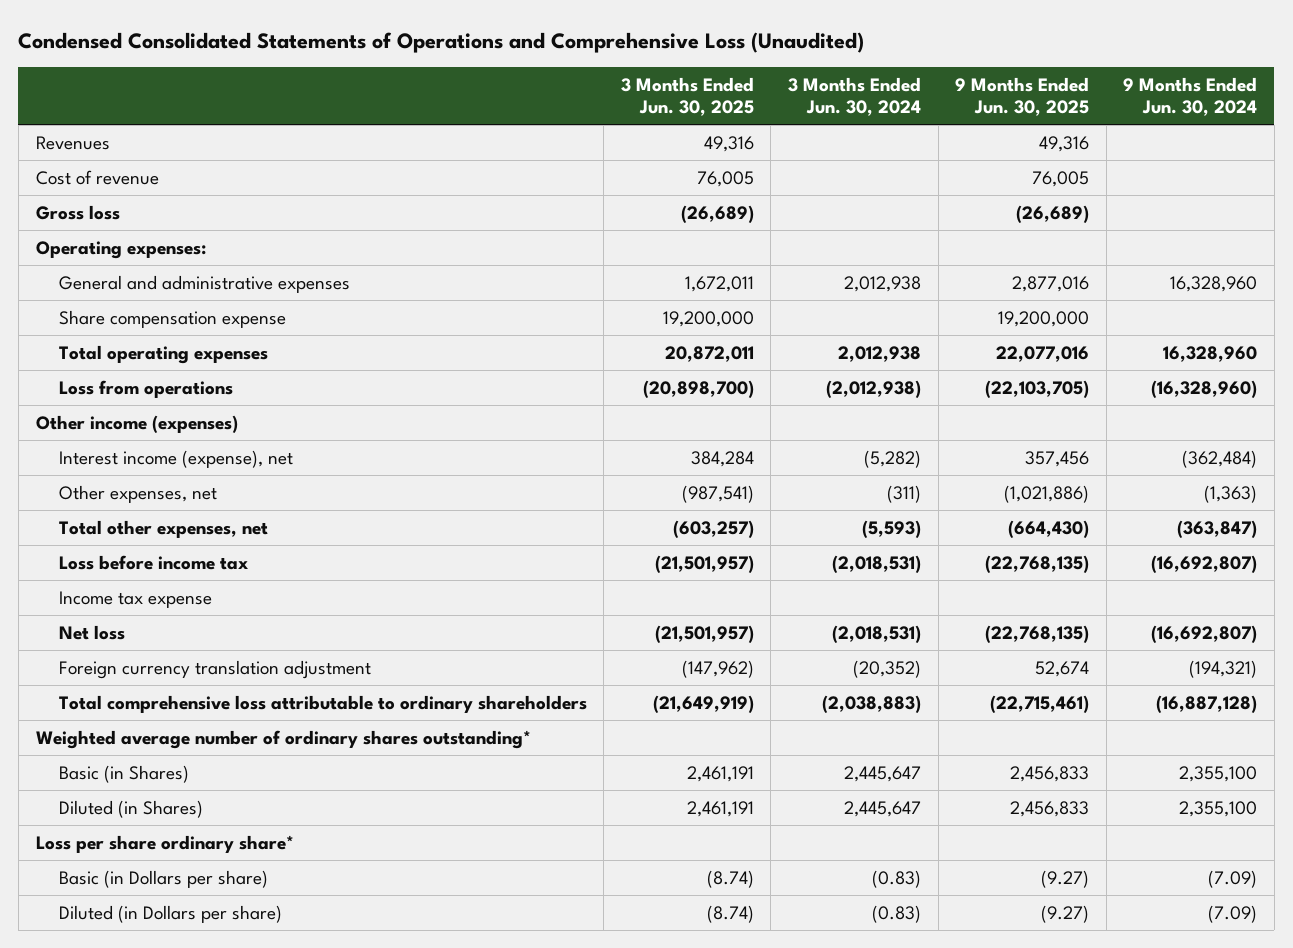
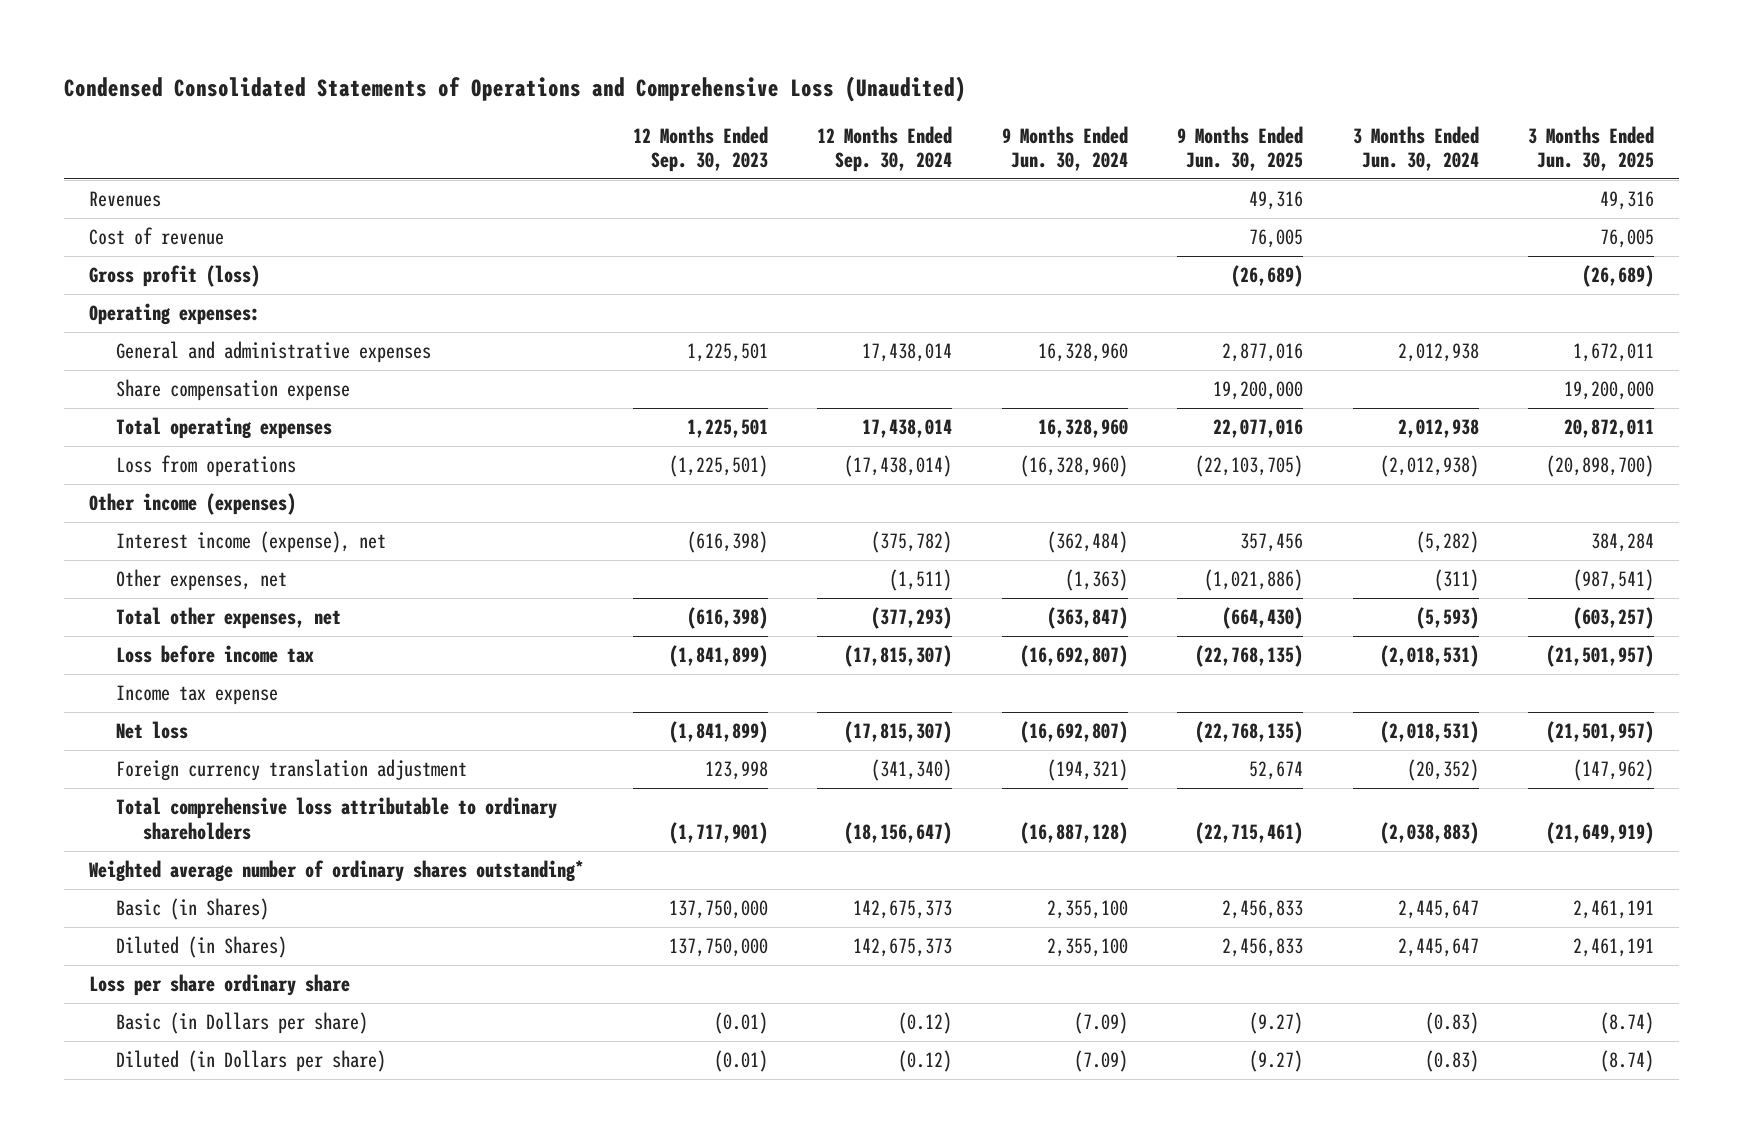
none -> [633,125,769,172] 12 Months Ended Sep. 30, 2023
none -> [817,125,953,172] 12 Months Ended Sep. 30, 2024
[35,204,120,220] Gross loss -> [88,265,260,288] Gross profit (loss)
[35,834,294,853] Loss per share ordinary share* -> [88,974,350,997] Loss per share ordinary share

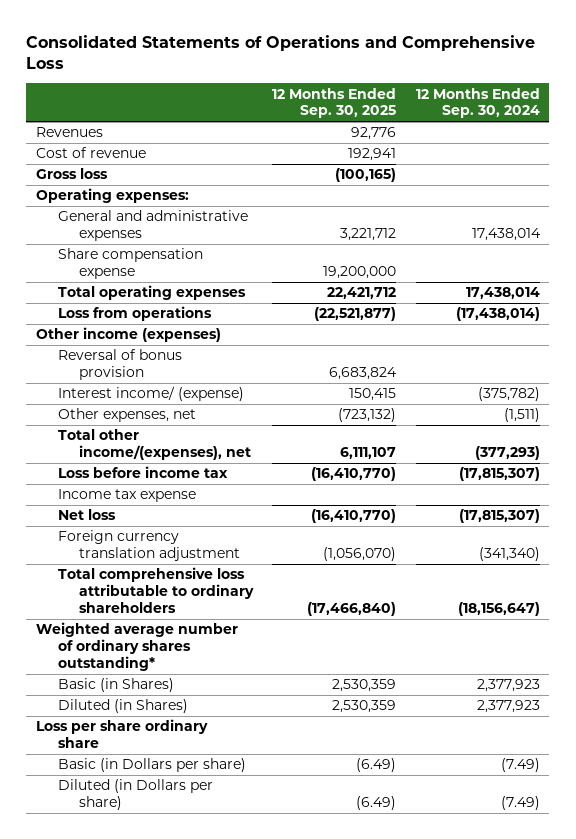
[63,75,966,102] Condensed Consolidated Statements of Operations and Comprehensive Loss (Unaudited) -> [26,34,536,70] Consolidated Statements of Operations and Comprehensive Loss
[633,125,769,172] 12 Months Ended Sep. 30, 2023 -> none
[1001,125,1128,171] 9 Months Ended Jun. 30, 2024 -> none
[1177,125,1304,171] 9 Months Ended Jun. 30, 2025 -> none
[1352,125,1479,171] 3 Months Ended Jun. 30, 2024 -> none
[1528,125,1655,171] 3 Months Ended Jun. 30, 2025 -> none
none -> [272,87,397,119] 12 Months Ended Sep. 30, 2025
[88,265,260,288] Gross profit (loss) -> [36,168,109,180] Gross loss
none -> [57,349,182,381] Reversal of bonus provision
[115,531,386,554] Interest income (expense), net -> [57,386,244,402] Interest income/ (expense)
[115,607,341,630] Total other expenses, net -> [57,429,252,461] Total other income/(expenses), net
[853,900,953,920] 142,675,373 -> [476,679,540,693] 2,377,923
[853,938,953,958] 142,675,373 -> [476,700,540,714] 2,377,923
[898,1012,953,1035] (0.12) -> [500,758,540,773] (7.49)
[898,1050,953,1073] (0.12) -> [500,796,540,811] (7.49)

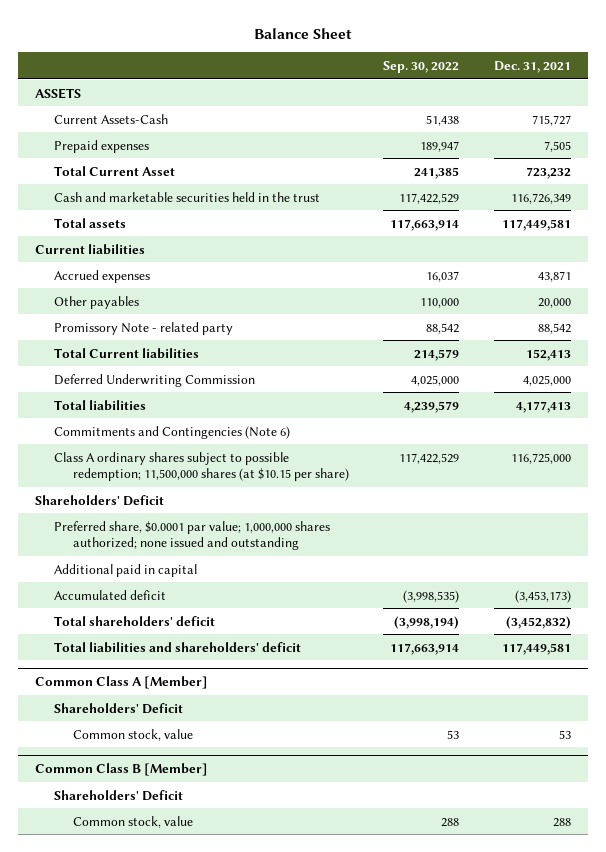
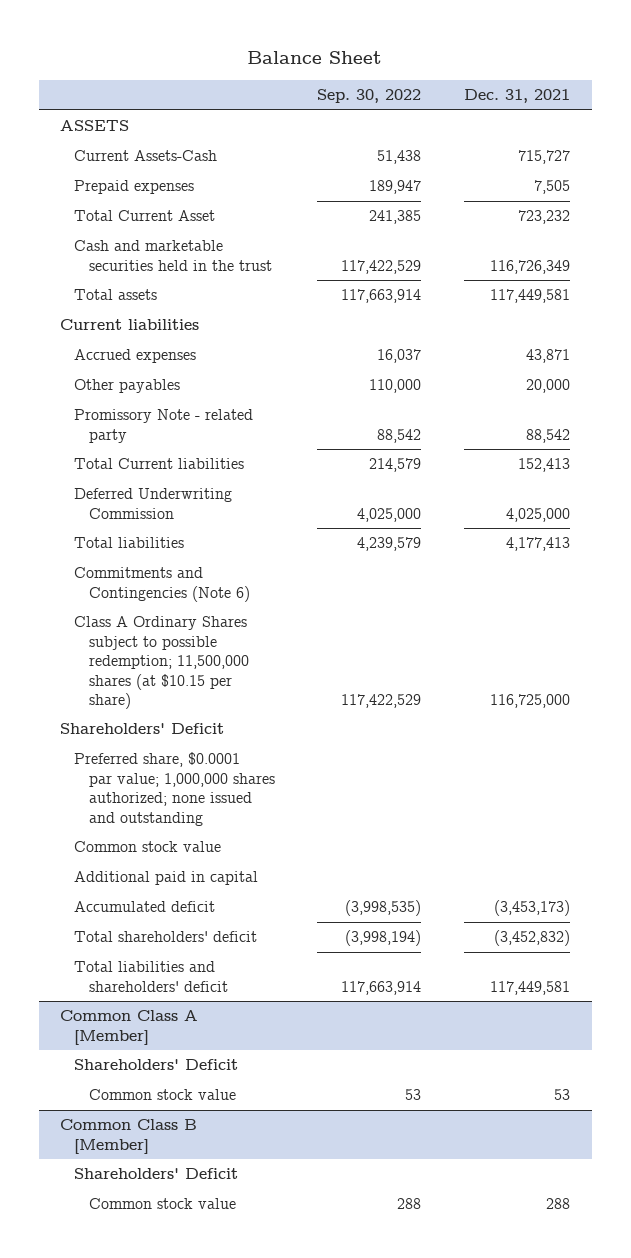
[54,451,350,481] Class A ordinary shares subject to possible redemption; 11,500,000 shares (at $10.15 per share) -> [74,616,249,709] Class A Ordinary Shares subject to possible redemption; 11,500,000 shares (at $10.15 per share)
none -> [74,841,222,853] Common stock value
[73,728,194,741] Common stock, value -> [88,1089,236,1101] Common stock value
[73,815,194,828] Common stock, value -> [88,1198,236,1210] Common stock value

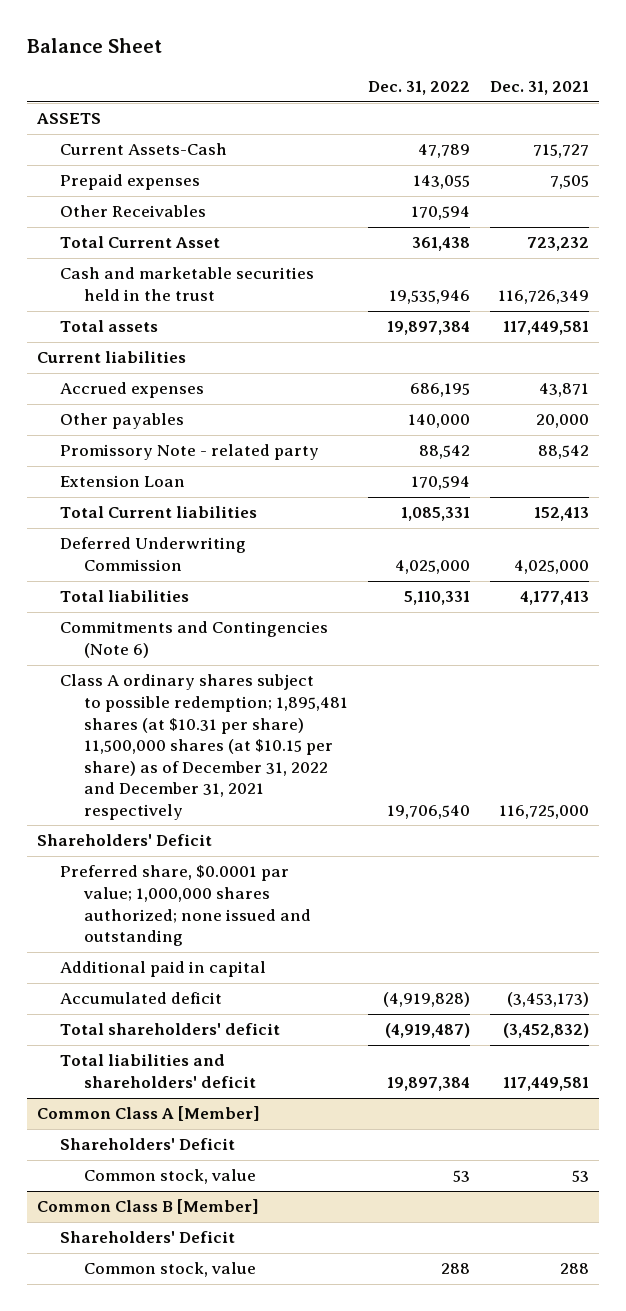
[317,89,422,104] Sep. 30, 2022 -> none
none -> [367,81,470,96] Dec. 31, 2022
none -> [60,205,207,218] Other Receivables
none -> [60,475,186,488] Extension Loan
[74,616,249,709] Class A Ordinary Shares subject to possible redemption; 11,500,000 shares (at $10.15 per share) -> [60,674,348,820] Class A ordinary shares subject to possible redemption; 1,895,481 shares (at $10.31 per share) 11,500,000 shares (at $10.15 per share) as of December 31, 2022 and December 31, 2021 respectively
[74,841,222,853] Common stock value -> none
[88,1089,236,1101] Common stock value -> [83,1169,256,1185] Common stock, value
[88,1198,236,1210] Common stock value -> [83,1262,256,1278] Common stock, value

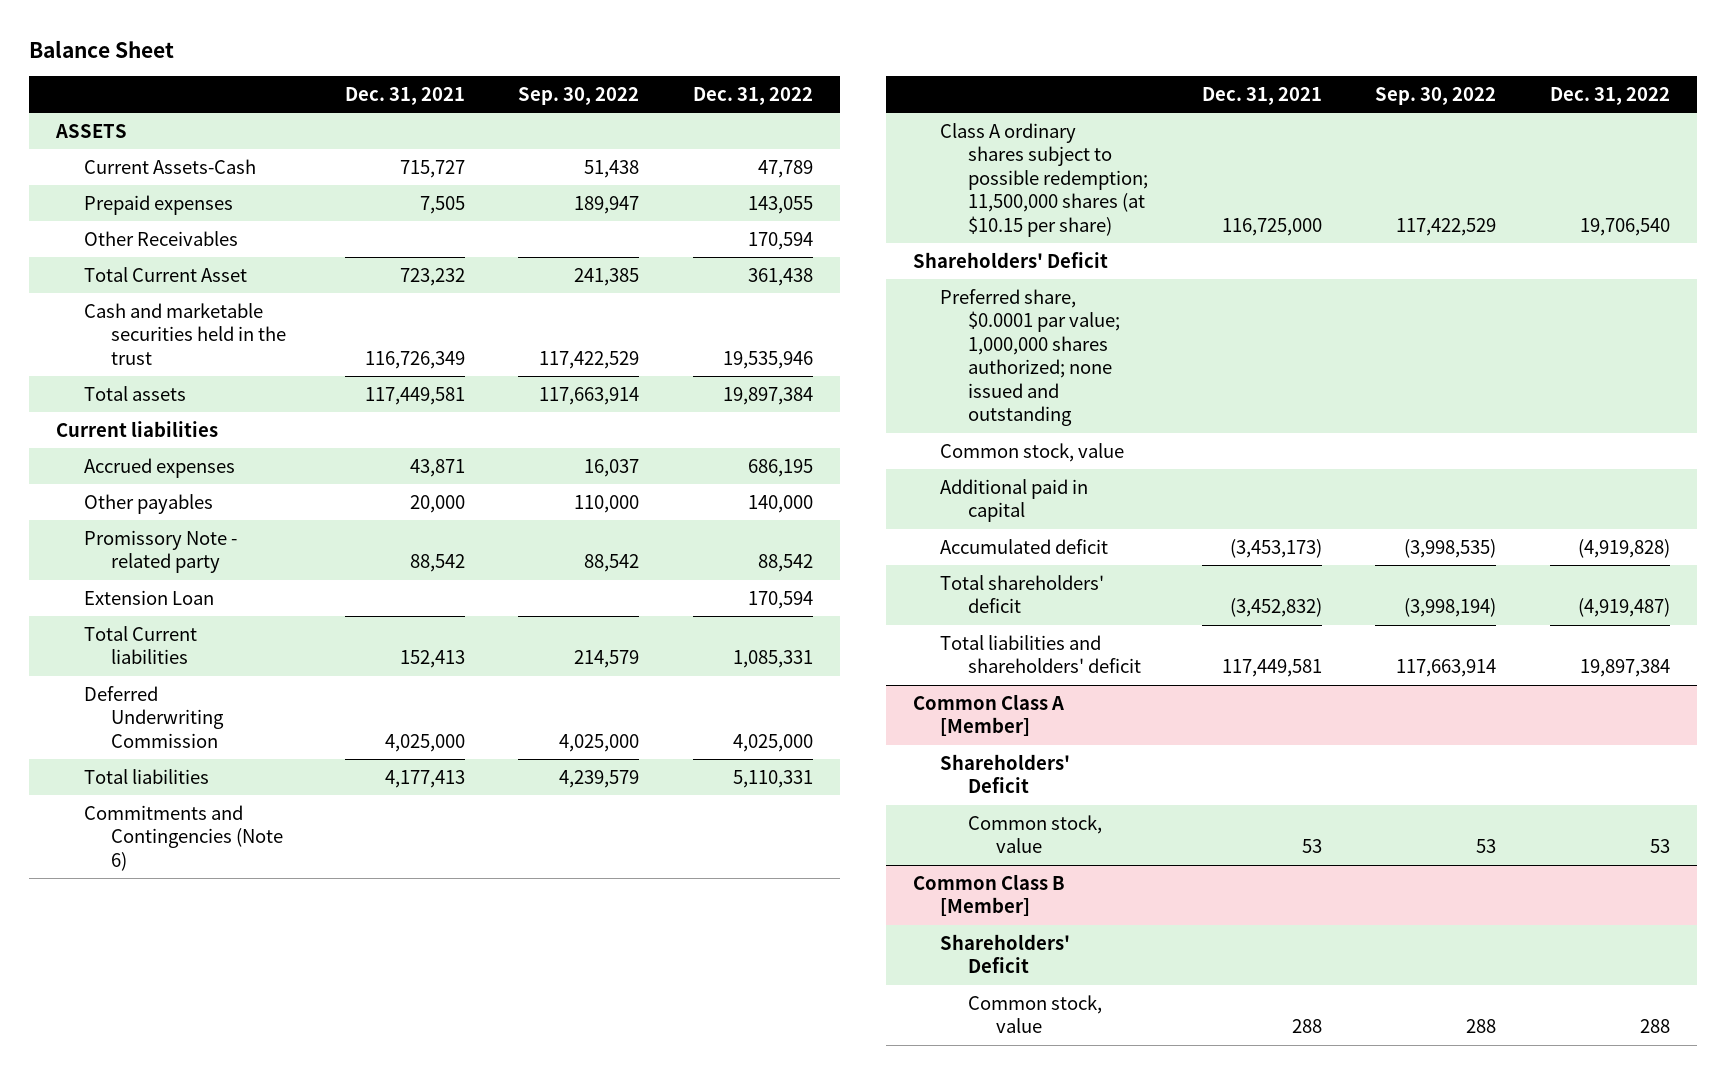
none -> [518,86,640,105] Sep. 30, 2022
[60,674,348,820] Class A ordinary shares subject to possible redemption; 1,895,481 shares (at $10.31 per share) 11,500,000 shares (at $10.15 per share) as of December 31, 2022 and December 31, 2021 respectively -> [940,122,1149,237] Class A ordinary shares subject to possible redemption; 11,500,000 shares (at $10.15 per share)
none -> [940,442,1125,462] Common stock, value

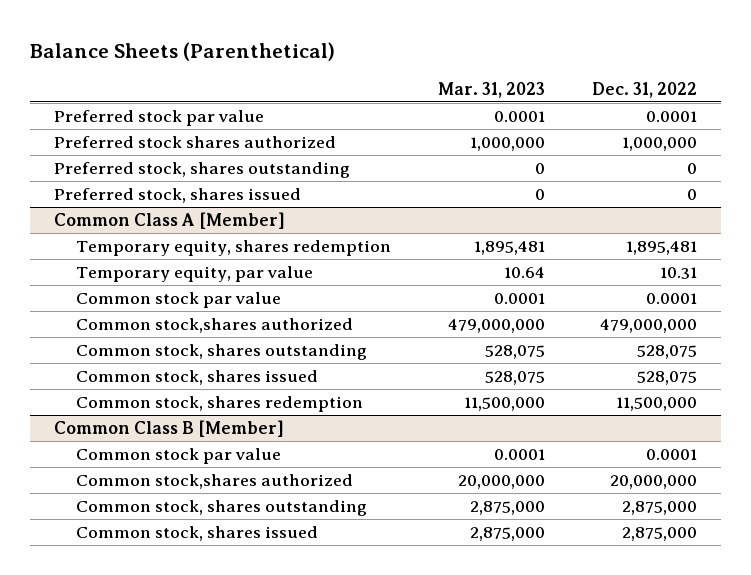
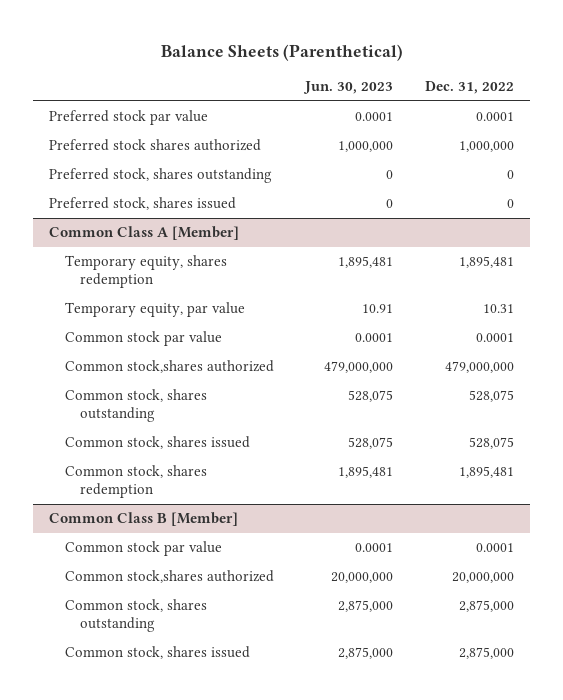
[438,81,546,98] Mar. 31, 2023 -> none
none -> [303,81,394,95] Jun. 30, 2023
[616,397,698,412] 11,500,000 -> [459,466,515,479] 1,895,481

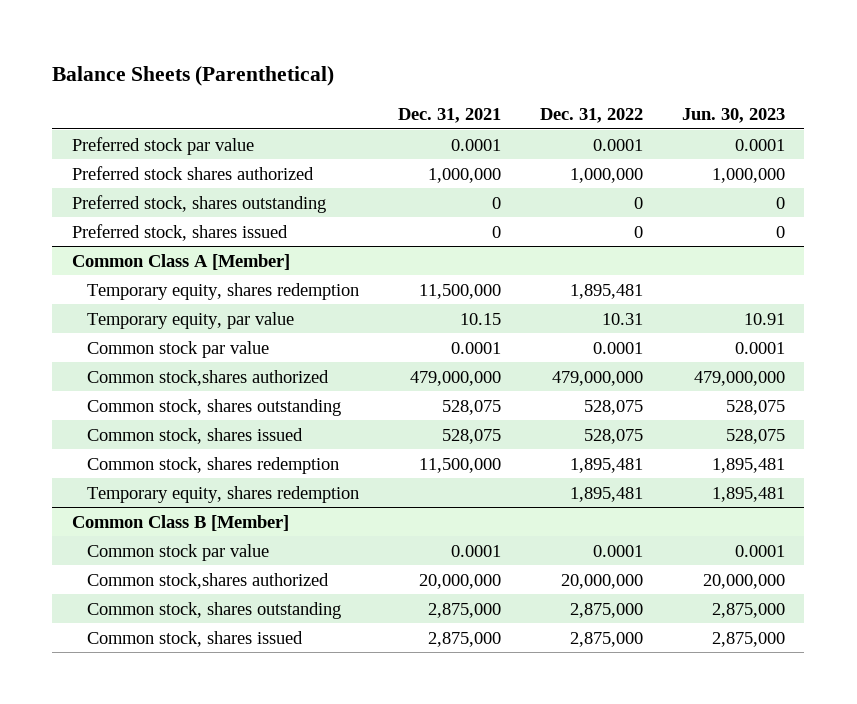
none -> [398,108,502,124] Dec. 31, 2021
none -> [87,282,360,300] Temporary equity, shares redemption
[64,255,227,289] Temporary equity, shares redemption -> [87,485,360,503] Temporary equity, shares redemption

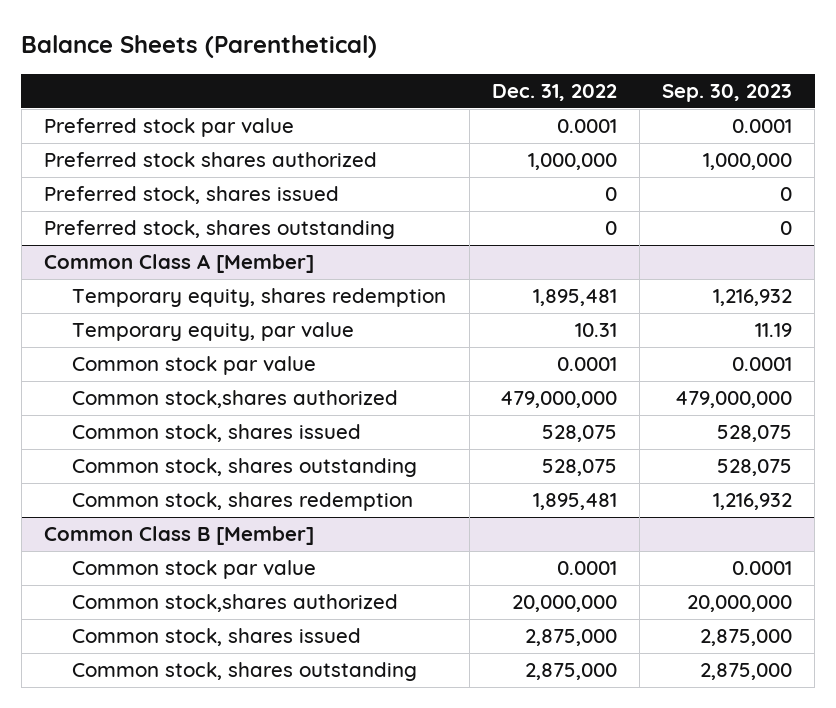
[398,108,502,124] Dec. 31, 2021 -> none
[681,108,785,124] Jun. 30, 2023 -> none
none -> [662,84,793,103] Sep. 30, 2023
[71,194,326,213] Preferred stock, shares outstanding -> [43,220,395,240] Preferred stock, shares outstanding
[87,398,342,416] Common stock, shares outstanding -> [72,458,418,478] Common stock, shares outstanding
[87,485,360,503] Temporary equity, shares redemption -> none
[87,601,342,619] Common stock, shares outstanding -> [72,662,418,682] Common stock, shares outstanding

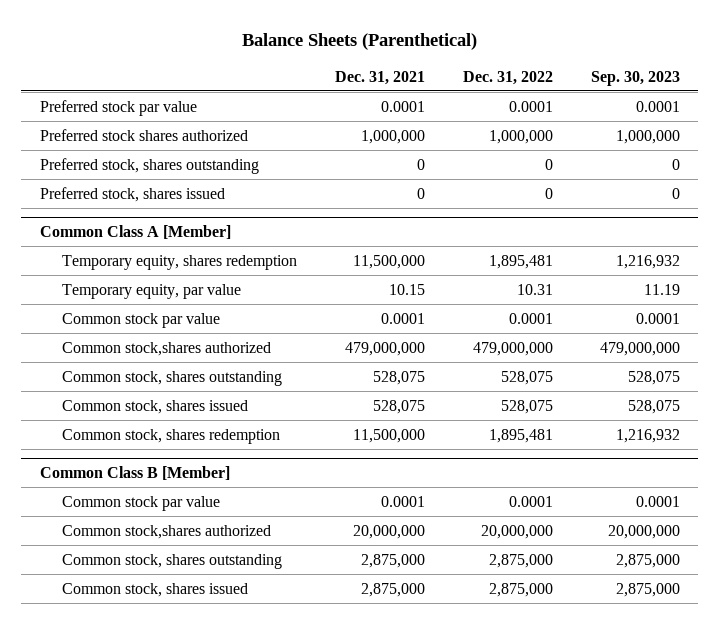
none -> [334,70,425,85] Dec. 31, 2021
[43,186,339,205] Preferred stock, shares issued -> [40,186,226,202] Preferred stock, shares issued
[72,424,362,443] Common stock, shares issued -> [61,399,248,414] Common stock, shares issued
[72,628,362,647] Common stock, shares issued -> [61,582,248,597] Common stock, shares issued

